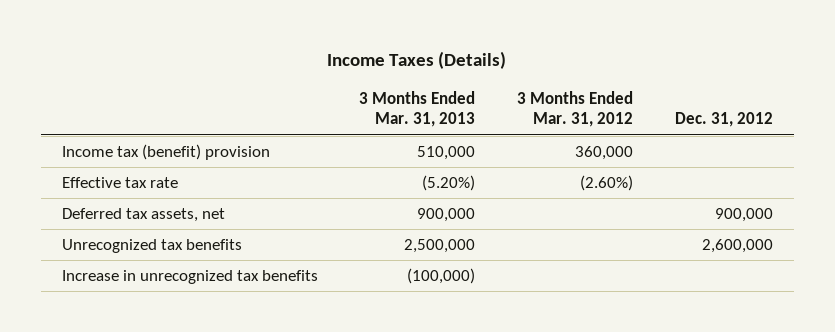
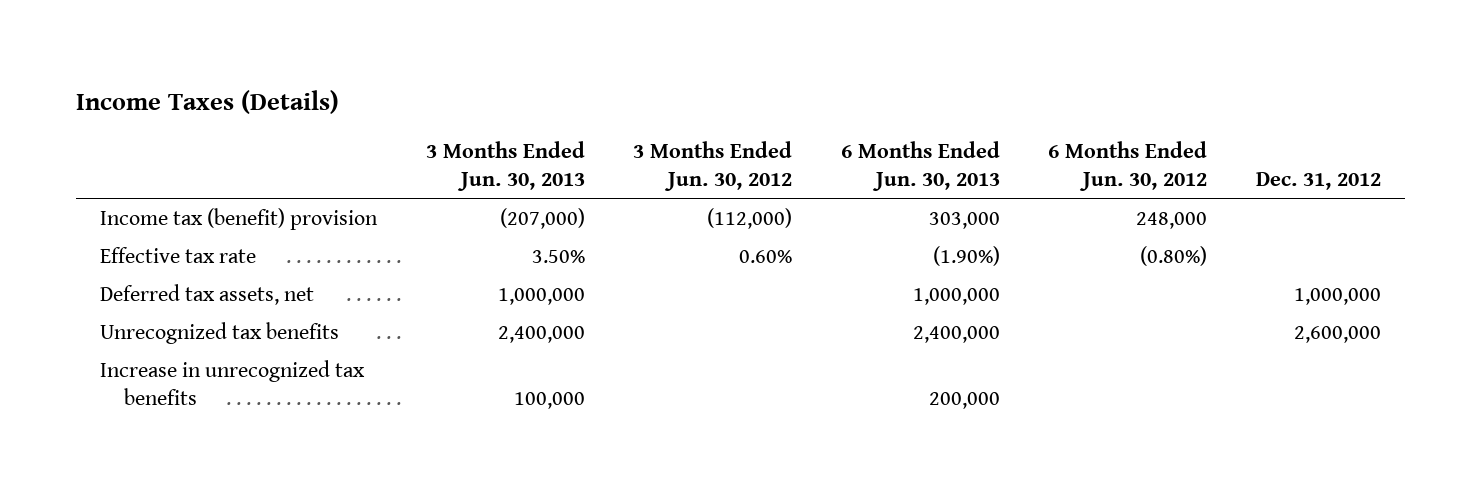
[359,91,476,128] 3 Months Ended Mar. 31, 2013 -> none
[517,91,634,128] 3 Months Ended Mar. 31, 2012 -> none
none -> [425,141,585,192] 3 Months Ended Jun. 30, 2013
none -> [633,141,793,192] 3 Months Ended Jun. 30, 2012
none -> [840,141,1000,192] 6 Months Ended Jun. 30, 2013
none -> [1048,141,1208,192] 6 Months Ended Jun. 30, 2012
[715,207,774,222] 900,000 -> [1293,287,1381,305] 1,000,000

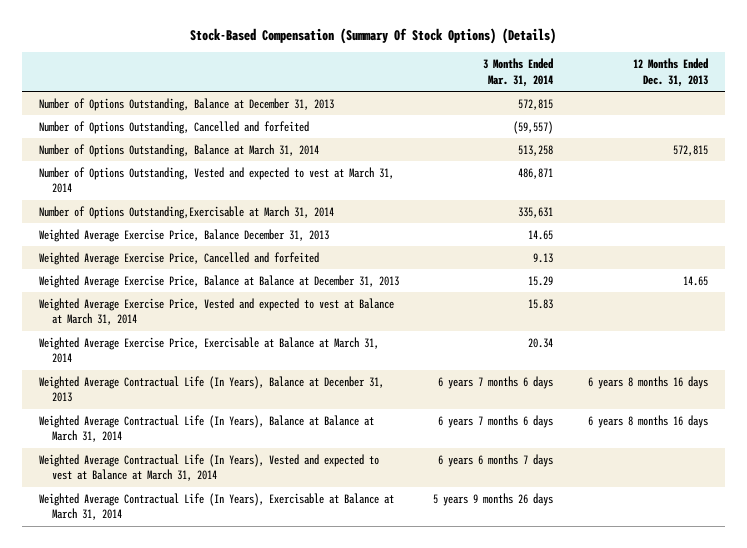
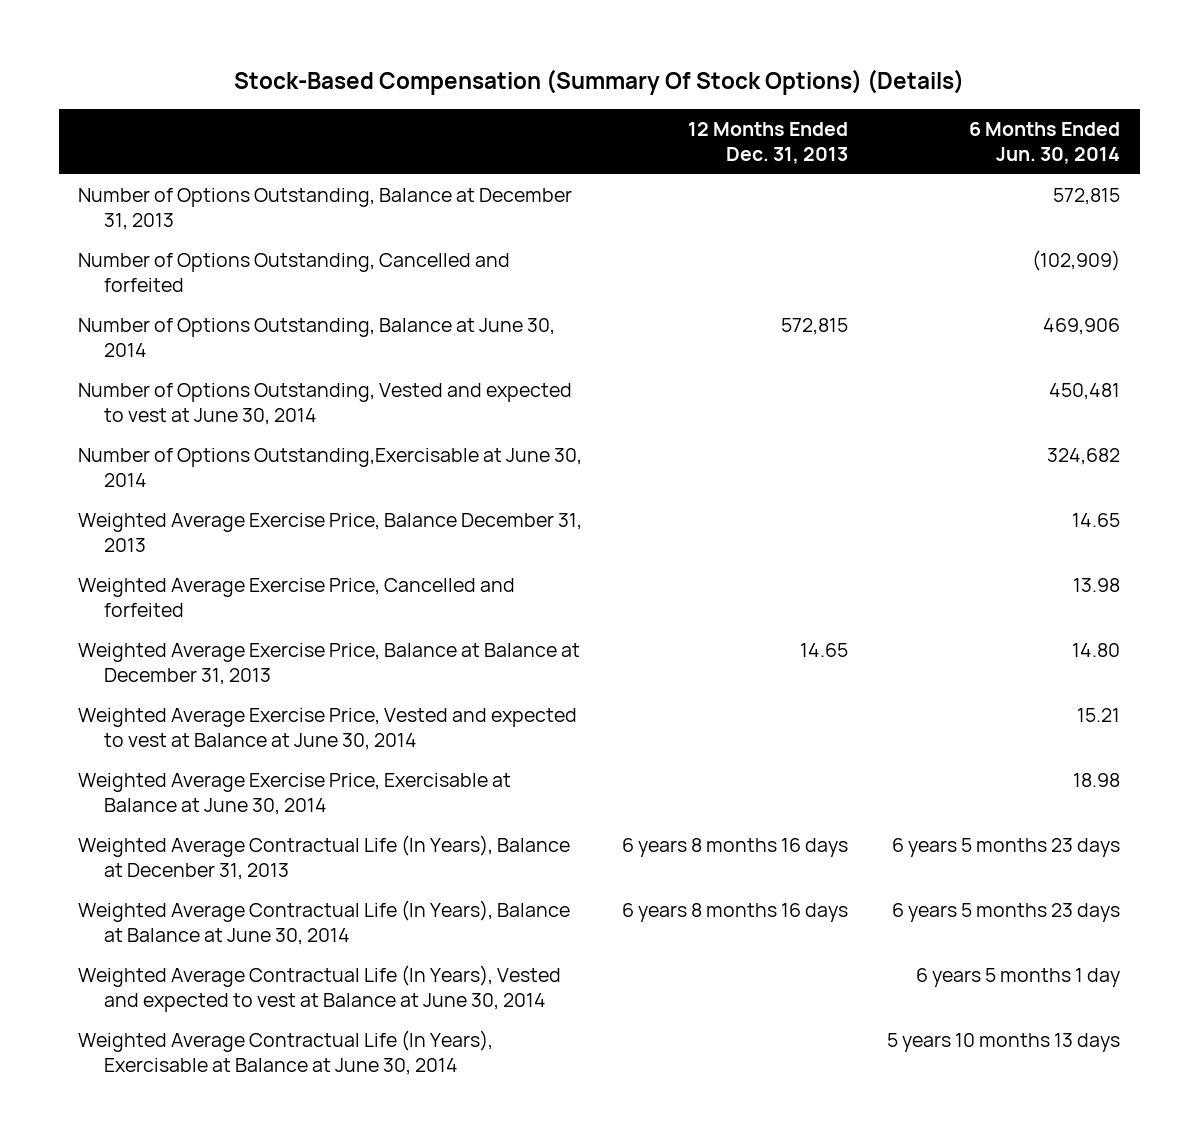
[483,58,554,87] 3 Months Ended Mar. 31, 2014 -> none
none -> [969,122,1121,164] 6 Months Ended Jun. 30, 2014
[38,143,319,157] Number of Options Outstanding, Balance at March 31, 2014 -> [78,318,556,358] Number of Options Outstanding, Balance at June 30, 2014
[38,166,394,194] Number of Options Outstanding, Vested and expected to vest at March 31, 2014 -> [78,383,573,426] Number of Options Outstanding, Vested and expected to vest at June 30, 2014
[38,205,334,219] Number of Options Outstanding,Exercisable at March 31, 2014 -> [78,448,583,488] Number of Options Outstanding,Exercisable at June 30, 2014
[38,297,394,326] Weighted Average Exercise Price, Vested and expected to vest at Balance at March 31, 2014 -> [78,708,578,751] Weighted Average Exercise Price, Vested and expected to vest at Balance at June 30, 2014
[38,336,379,364] Weighted Average Exercise Price, Exercisable at Balance at March 31, 2014 -> [78,773,512,816] Weighted Average Exercise Price, Exercisable at Balance at June 30, 2014
[38,414,374,443] Weighted Average Contractual Life (In Years), Balance at Balance at March 31, 2014 -> [78,900,571,946] Weighted Average Contractual Life (In Years), Balance at Balance at June 30, 2014
[38,453,379,482] Weighted Average Contractual Life (In Years), Vested and expected to vest at Balance at March 31, 2014 -> [78,965,562,1013] Weighted Average Contractual Life (In Years), Vested and expected to vest at Balance at June 30, 2014
[38,492,394,521] Weighted Average Contractual Life (In Years), Exercisable at Balance at March 31, 2014 -> [78,1030,494,1076] Weighted Average Contractual Life (In Years), Exercisable at Balance at June 30, 2014

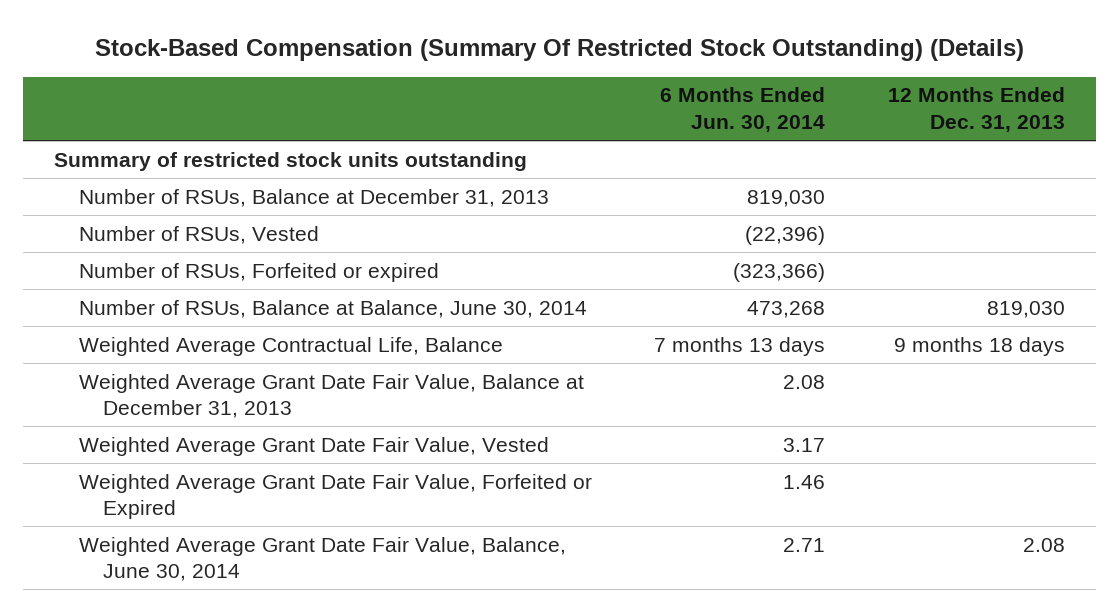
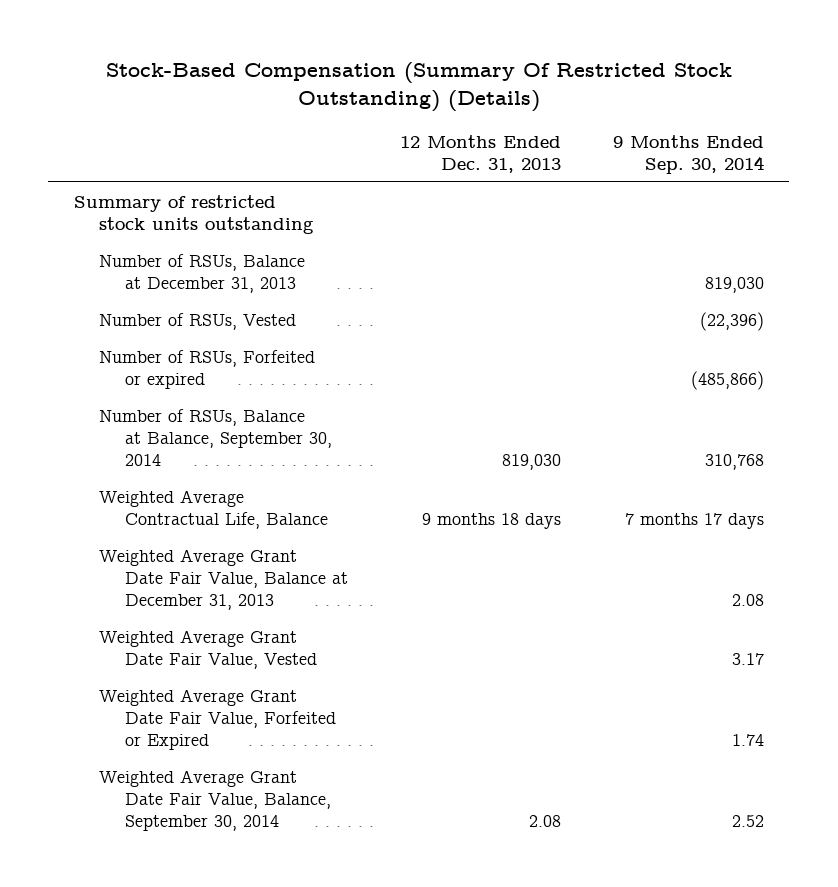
[660,87,826,132] 6 Months Ended Jun. 30, 2014 -> none
none -> [612,134,764,174] 9 Months Ended Sep. 30, 2014
[78,299,587,318] Number of RSUs, Balance at Balance, June 30, 2014 -> [99,408,332,466] Number of RSUs, Balance at Balance, September 30, 2014
[78,536,566,582] Weighted Average Grant Date Fair Value, Balance, June 30, 2014 -> [99,769,331,831] Weighted Average Grant Date Fair Value, Balance, September 30, 2014

